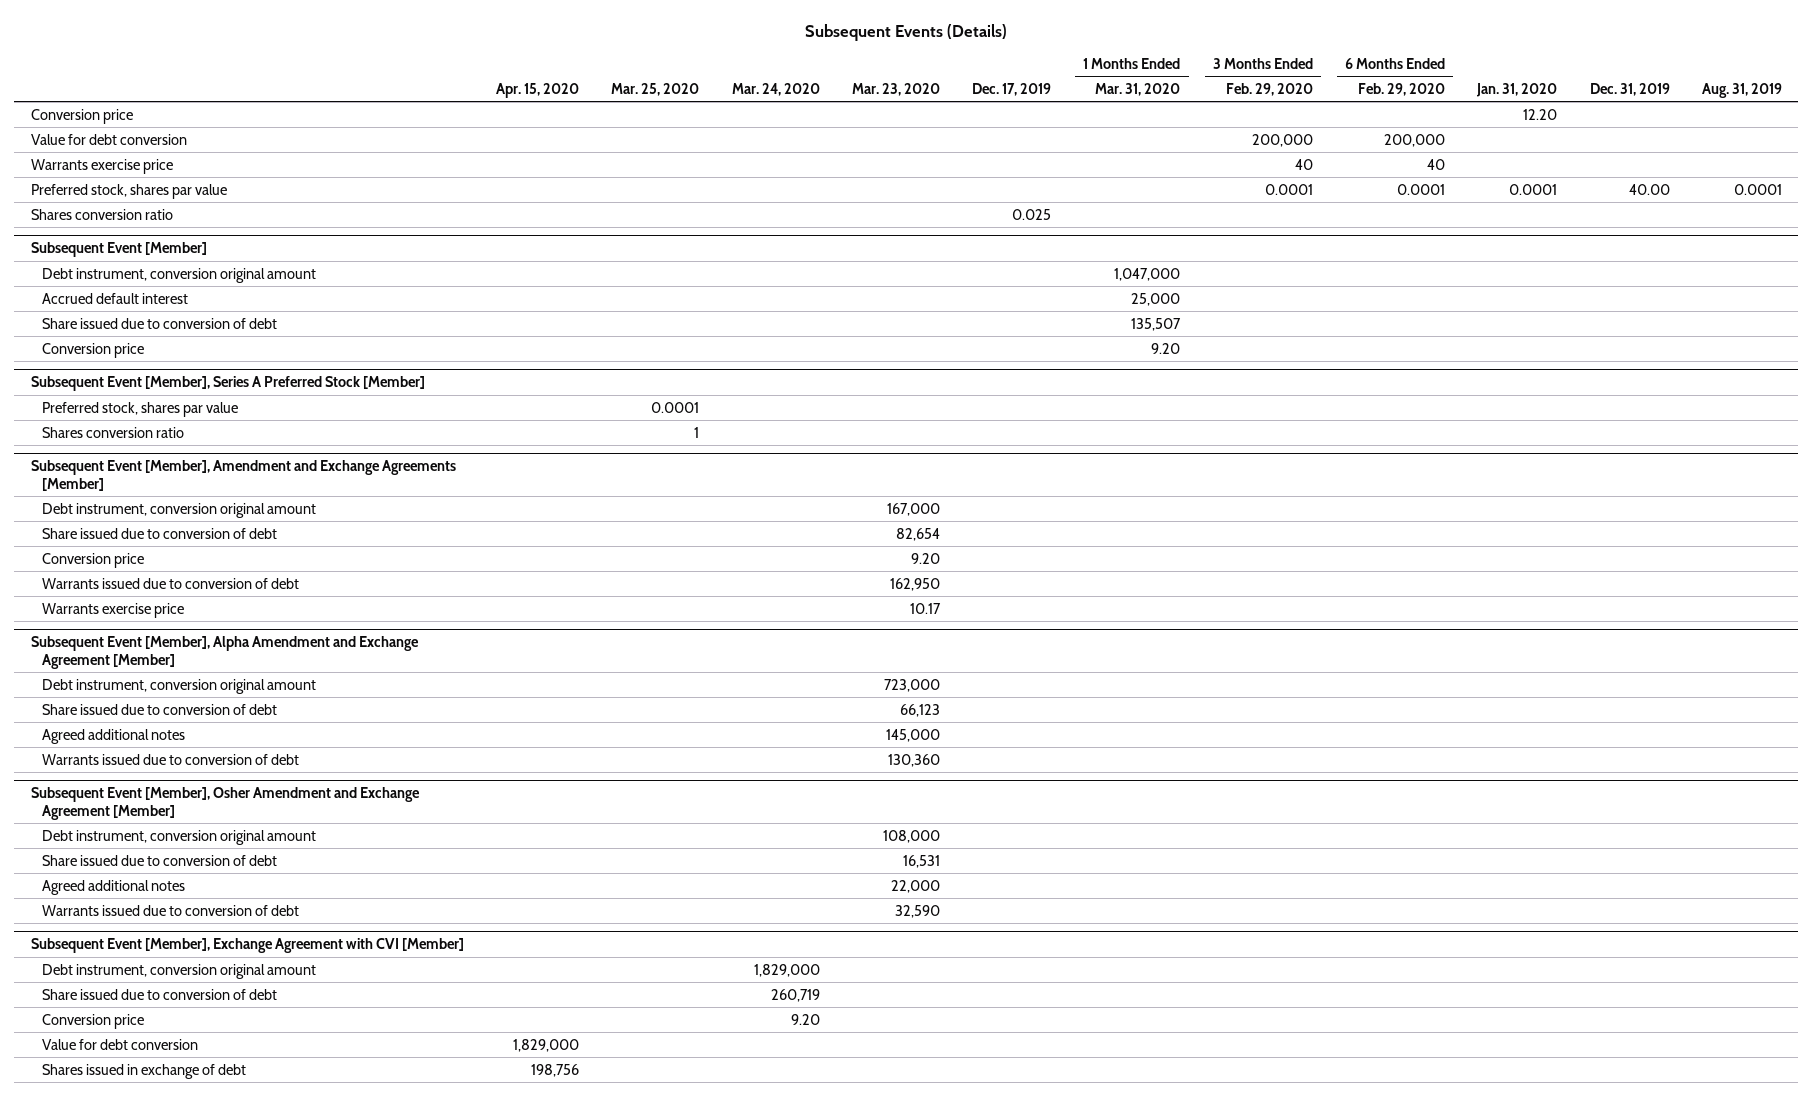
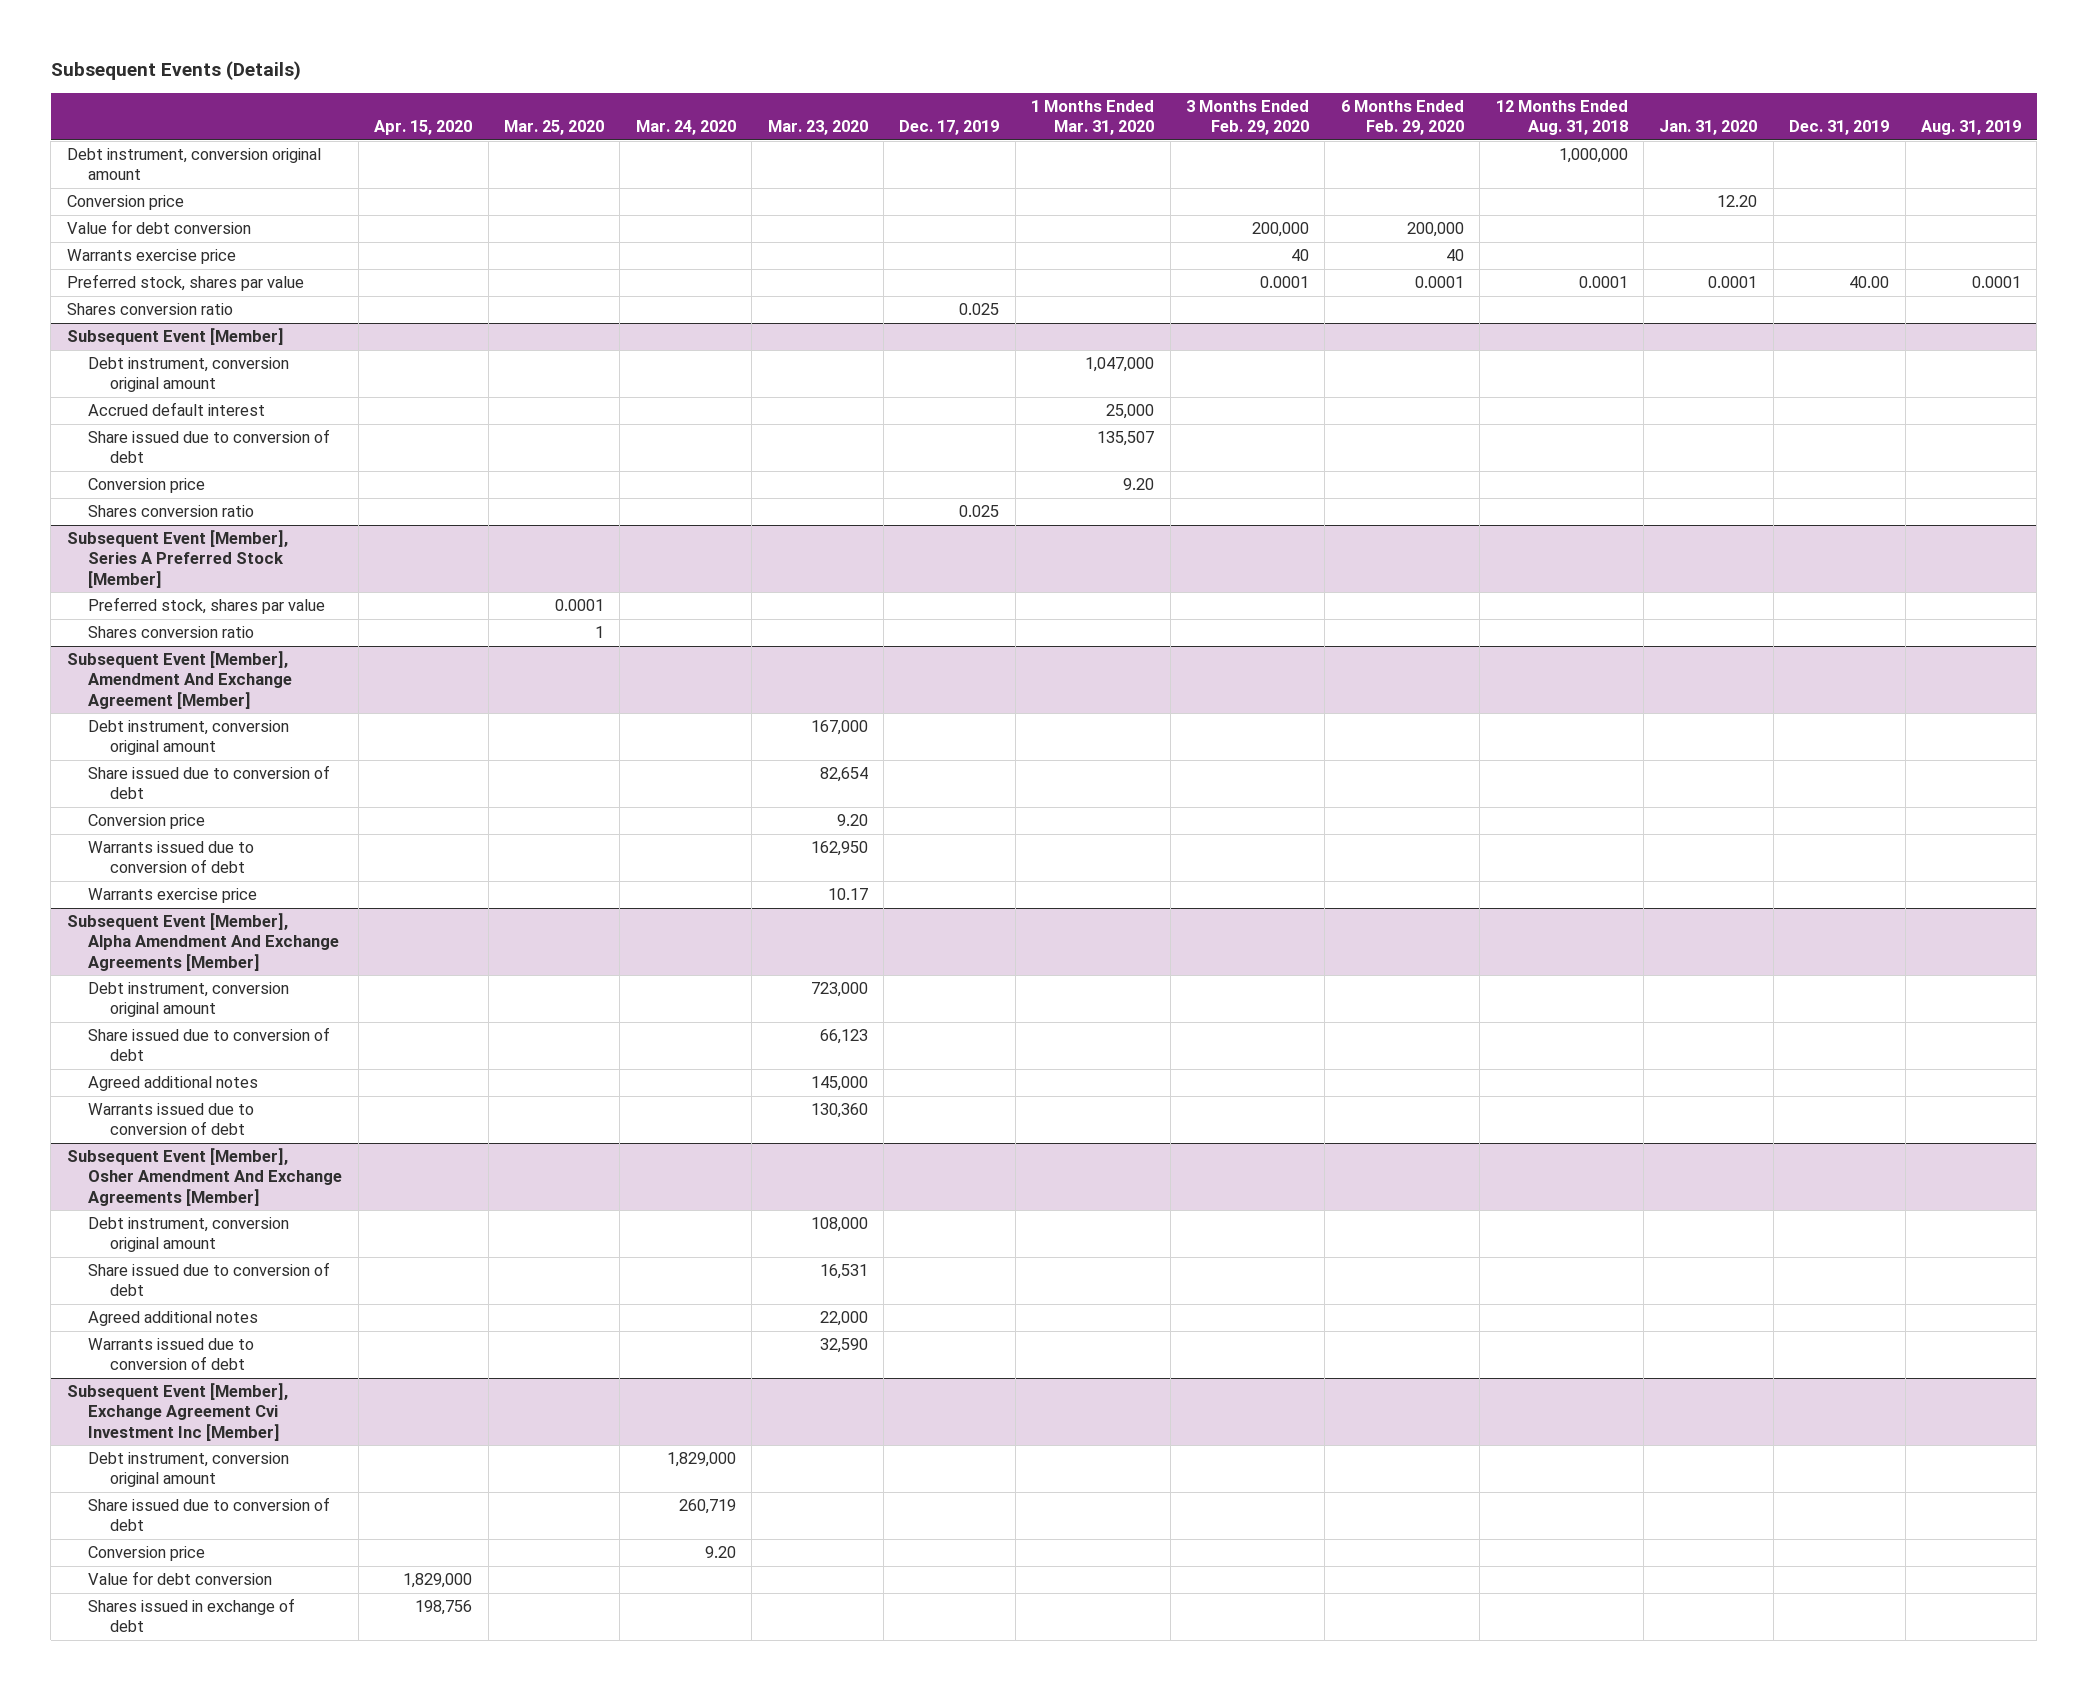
none -> [1495,100,1628,136] 12 Months Ended Aug. 31, 2018
none -> [66,148,321,181] Debt instrument, conversion original amount
none -> [88,505,255,518] Shares conversion ratio
[30,460,456,491] Subsequent Event [Member], Amendment and Exchange Agreements [Member] -> [66,651,293,709] Subsequent Event [Member], Amendment And Exchange Agreement [Member]
[30,636,419,669] Subsequent Event [Member], Alpha Amendment and Exchange Agreement [Member] -> [66,913,340,971] Subsequent Event [Member], Alpha Amendment And Exchange Agreements [Member]
[30,787,420,820] Subsequent Event [Member], Osher Amendment and Exchange Agreement [Member] -> [66,1148,343,1206] Subsequent Event [Member], Osher Amendment And Exchange Agreements [Member]
[30,938,464,954] Subsequent Event [Member], Exchange Agreement with CVI [Member] -> [66,1383,288,1441] Subsequent Event [Member], Exchange Agreement Cvi Investment Inc [Member]

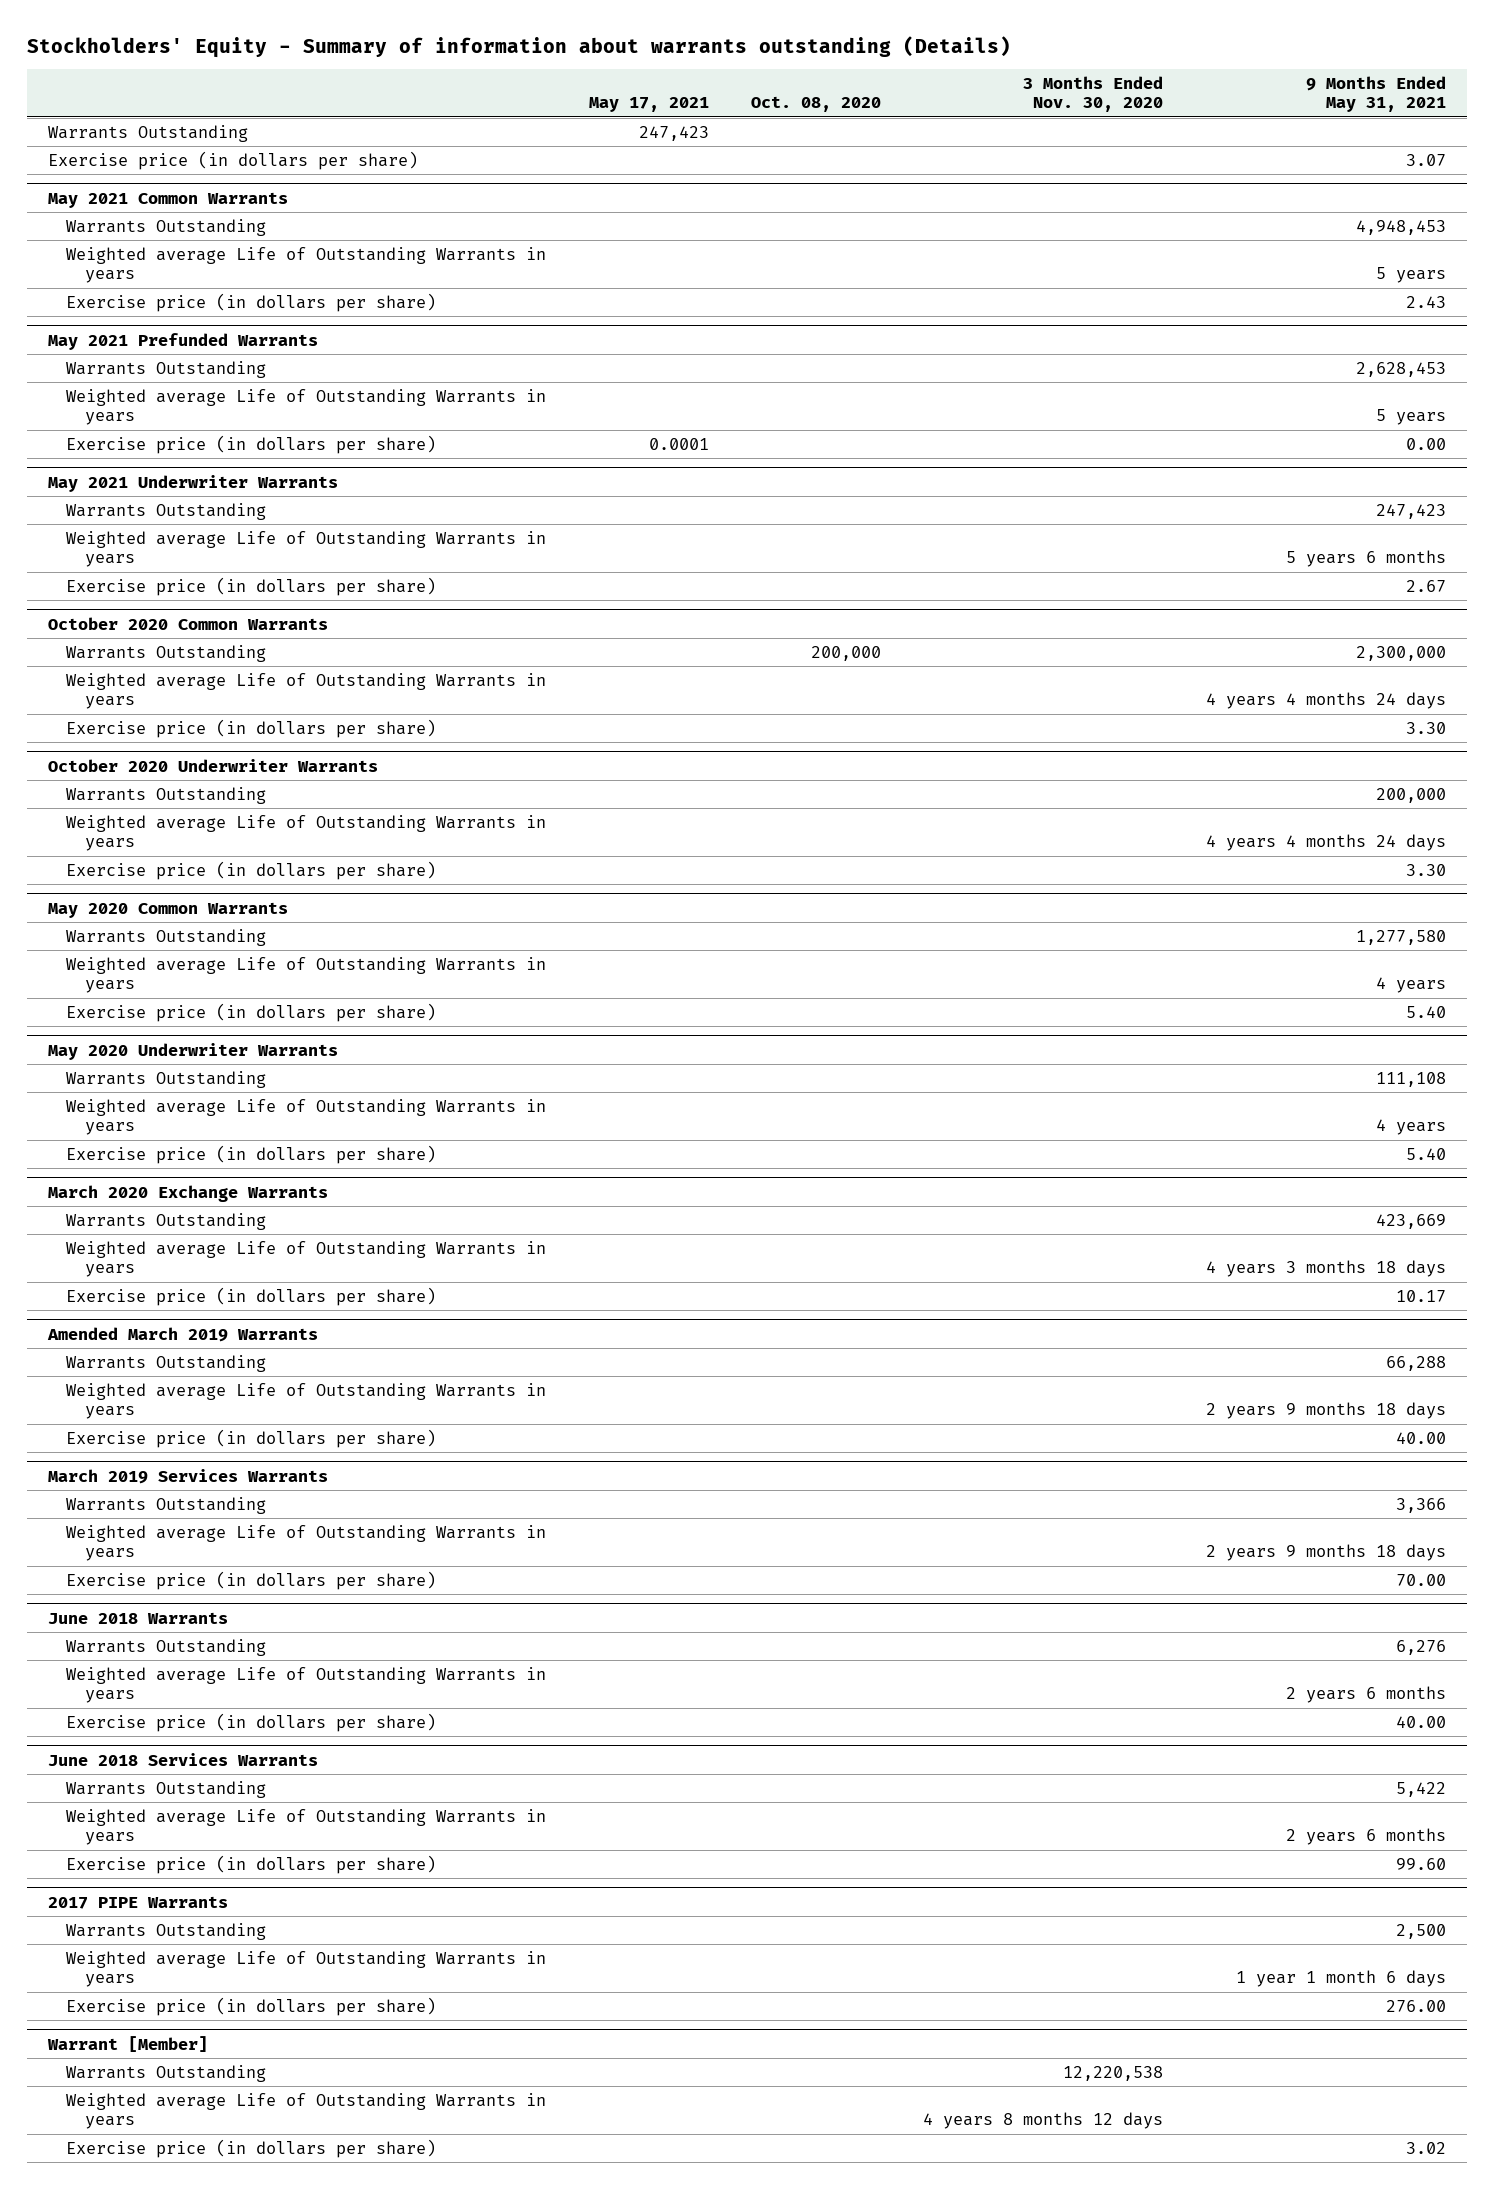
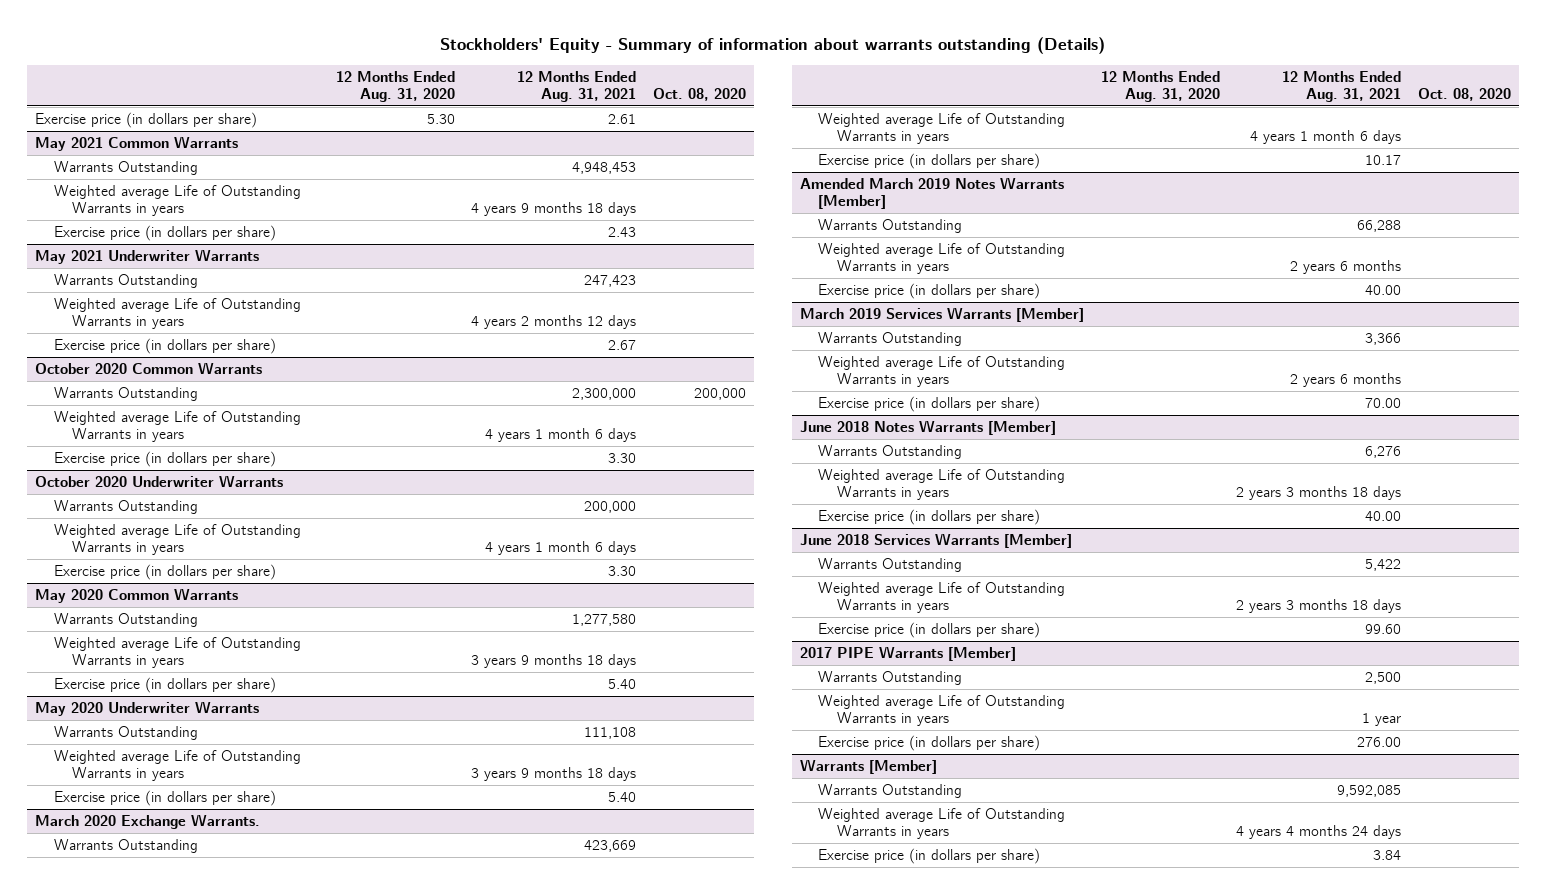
[588,97,709,113] May 17, 2021 -> none
[1023,76,1164,113] 3 Months Ended Nov. 30, 2020 -> none
[1305,76,1446,113] 9 Months Ended May 31, 2021 -> none
none -> [335,70,455,103] 12 Months Ended Aug. 31, 2020
none -> [517,70,637,103] 12 Months Ended Aug. 31, 2021
[48,125,249,143] Warrants Outstanding -> none
[48,332,319,350] May 2021 Prefunded Warrants -> none
[66,361,267,379] Warrants Outstanding -> none
[66,389,547,426] Weighted average Life of Outstanding Warrants in years -> none
[66,435,437,455] Exercise price (in dollars per share) -> none
[48,1184,329,1202] March 2020 Exchange Warrants -> [35,814,261,830] March 2020 Exchange Warrants.
[47,1326,319,1342] Amended March 2019 Warrants -> [799,177,1064,210] Amended March 2019 Notes Warrants [Member]
[48,1468,329,1484] March 2019 Services Warrants -> [799,307,1084,323] March 2019 Services Warrants [Member]
[48,1611,229,1624] June 2018 Warrants -> [799,420,1056,436] June 2018 Notes Warrants [Member]
[48,1752,319,1766] June 2018 Services Warrants -> [799,533,1072,549] June 2018 Services Warrants [Member]
[48,1895,229,1909] 2017 PIPE Warrants -> [799,646,1016,662] 2017 PIPE Warrants [Member]
[47,2035,209,2052] Warrant [Member] -> [799,759,937,775] Warrants [Member]

